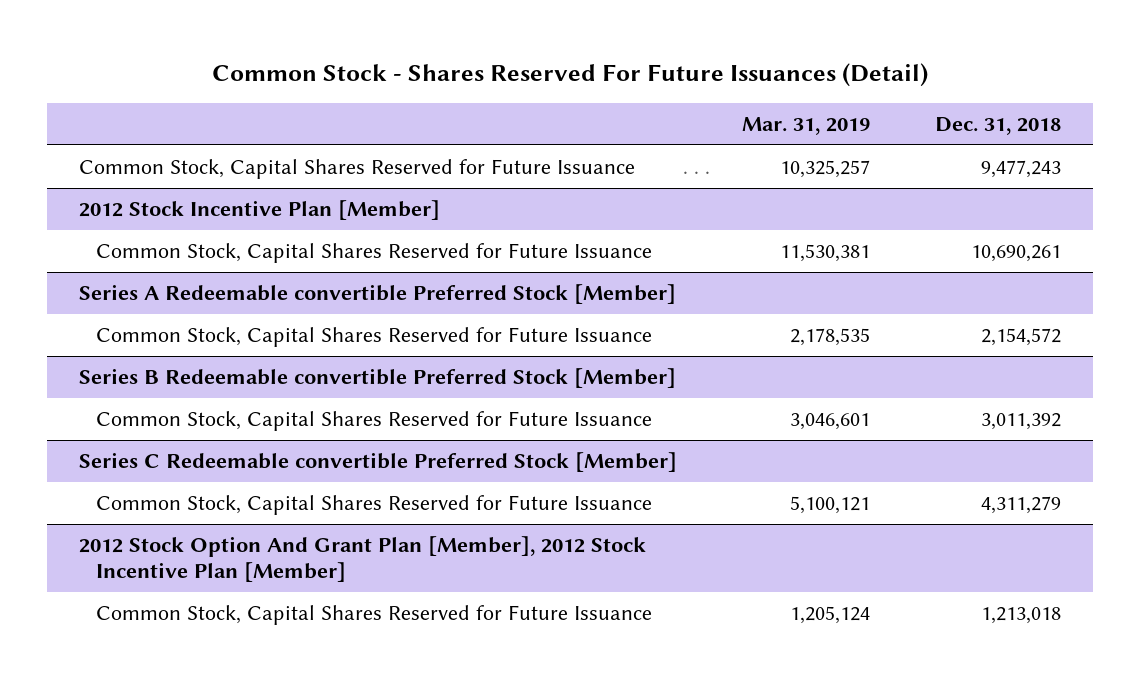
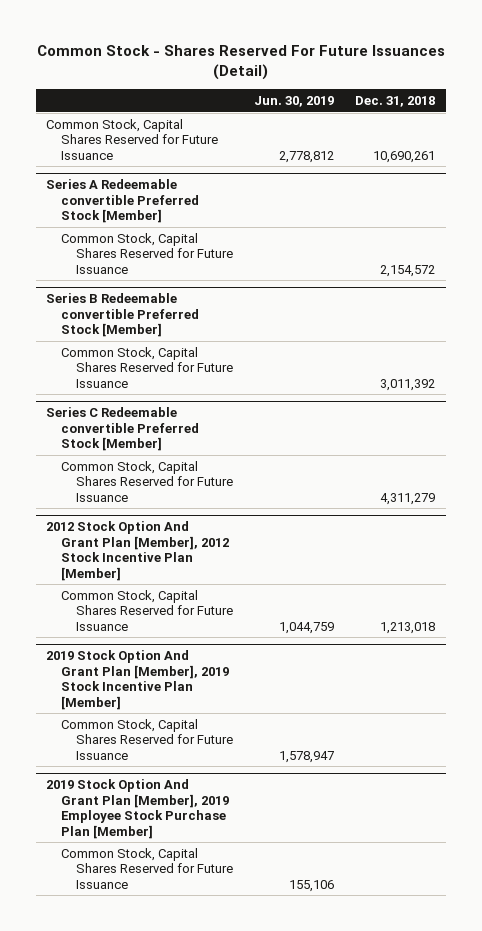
[742,116,871,135] Mar. 31, 2019 -> none
none -> [254,96,335,108] Jun. 30, 2019
[79,159,636,180] Common Stock, Capital Shares Reserved for Future Issuance -> none
[79,200,441,221] 2012 Stock Incentive Plan [Member] -> none
none -> [46,650,230,710] 2019 Stock Option And Grant Plan [Member], 2019 Stock Incentive Plan [Member]
none -> [61,718,234,760] Common Stock, Capital Shares Reserved for Future Issuance
none -> [46,779,230,839] 2019 Stock Option And Grant Plan [Member], 2019 Employee Stock Purchase Plan [Member]
none -> [61,847,234,889] Common Stock, Capital Shares Reserved for Future Issuance

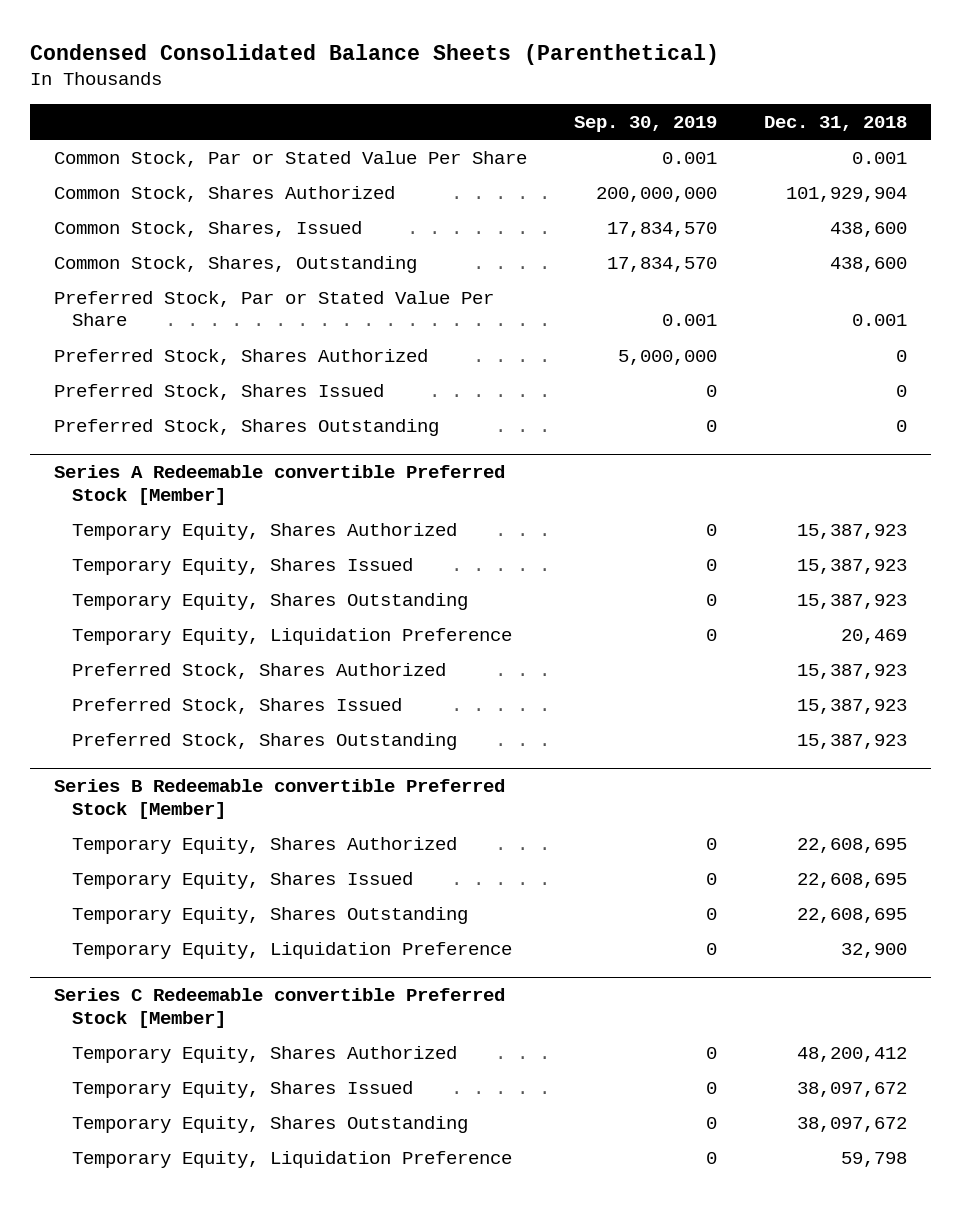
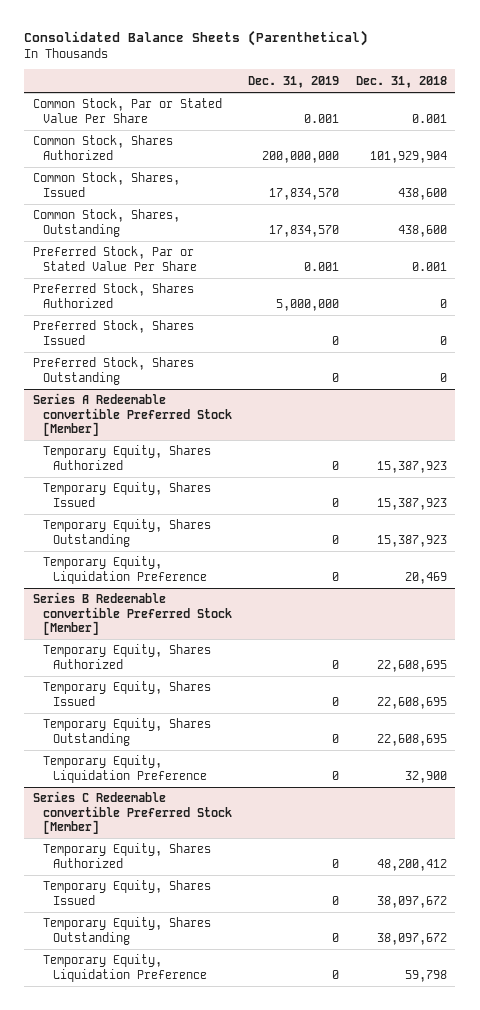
[30,43,720,65] Condensed Consolidated Balance Sheets (Parenthetical) -> [24,30,369,47] Consolidated Balance Sheets (Parenthetical)
[574,115,718,132] Sep. 30, 2019 -> none
none -> [248,75,340,88] Dec. 31, 2019
[72,662,447,679] Preferred Stock, Shares Authorized -> none
[72,697,403,714] Preferred Stock, Shares Issued -> none
[72,732,458,750] Preferred Stock, Shares Outstanding -> none

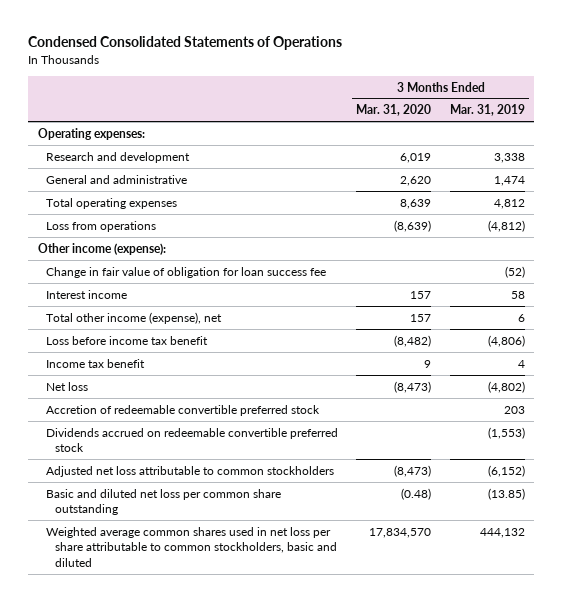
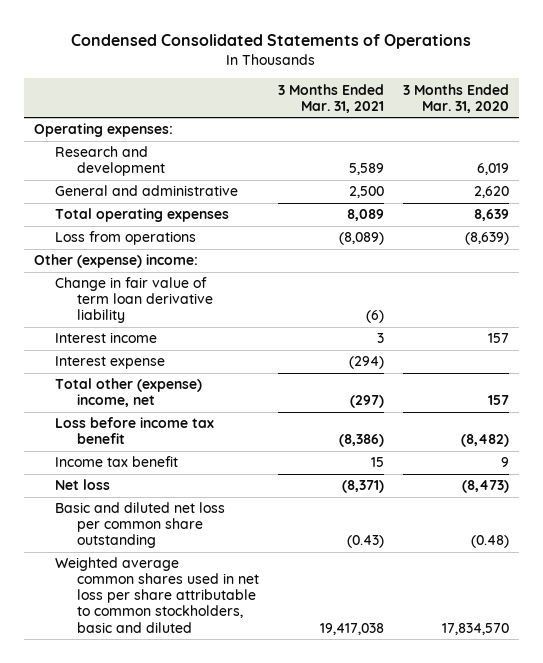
[449,104,525,117] Mar. 31, 2019 -> none
none -> [277,83,384,113] 3 Months Ended Mar. 31, 2021
[46,266,327,278] Change in fair value of obligation for loan success fee -> none
[37,242,166,255] Other income (expense): -> [33,254,198,269] Other (expense) income:
none -> [55,277,213,324] Change in fair value of term loan derivative liability
none -> [55,356,166,370] Interest expense
[46,311,223,324] Total other income (expense), net -> [55,378,203,408] Total other (expense) income, net
[46,404,321,416] Accretion of redeemable convertible preferred stock -> none
[46,427,339,453] Dividends accrued on redeemable convertible preferred stock -> none
[46,465,335,477] Adjusted net loss attributable to common stockholders -> none

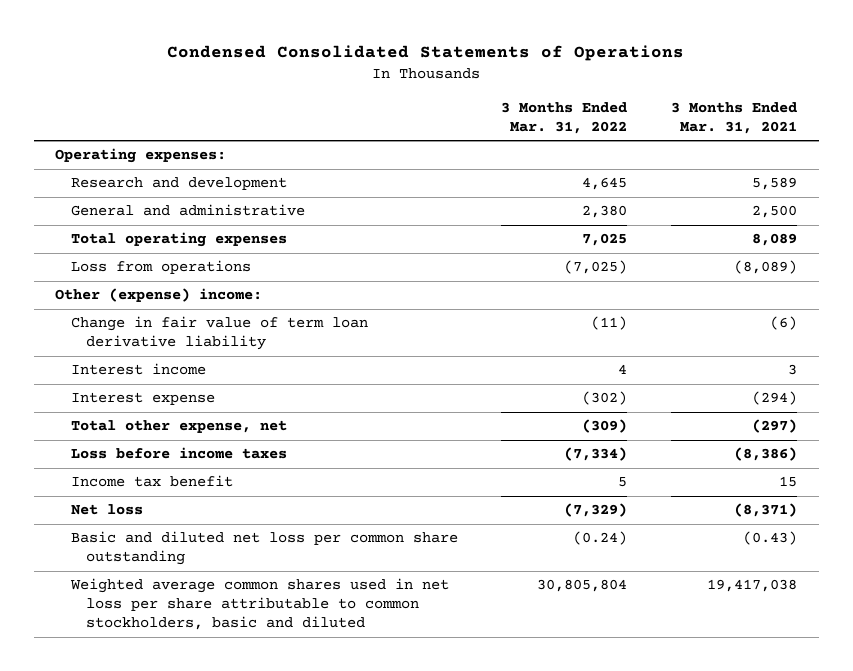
[403,83,510,113] 3 Months Ended Mar. 31, 2020 -> none
none -> [501,101,628,134] 3 Months Ended Mar. 31, 2022
[55,378,203,408] Total other (expense) income, net -> [70,420,287,434] Total other expense, net
[55,417,215,445] Loss before income tax benefit -> [70,447,287,460] Loss before income taxes

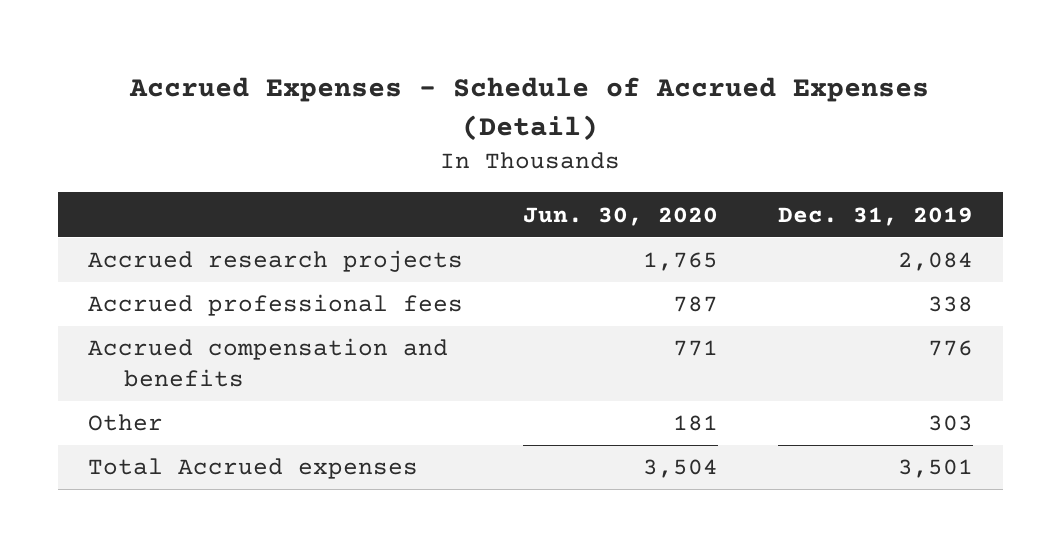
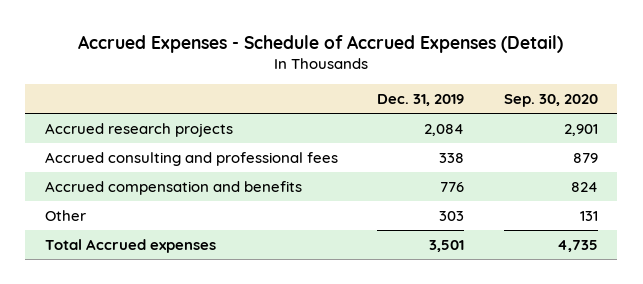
[522,206,718,226] Jun. 30, 2020 -> none
none -> [503,94,598,108] Sep. 30, 2020
[88,294,464,317] Accrued professional fees -> [45,151,339,166] Accrued consulting and professional fees

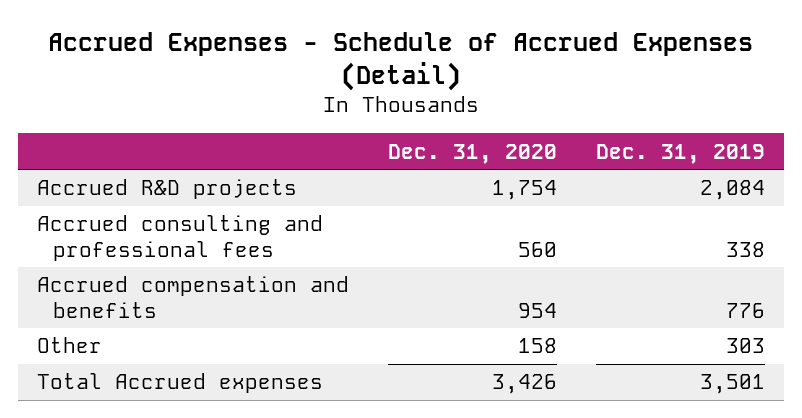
[503,94,598,108] Sep. 30, 2020 -> none
none -> [387,143,557,164] Dec. 31, 2020
[45,122,234,137] Accrued research projects -> [37,179,298,200] Accrued R&D projects

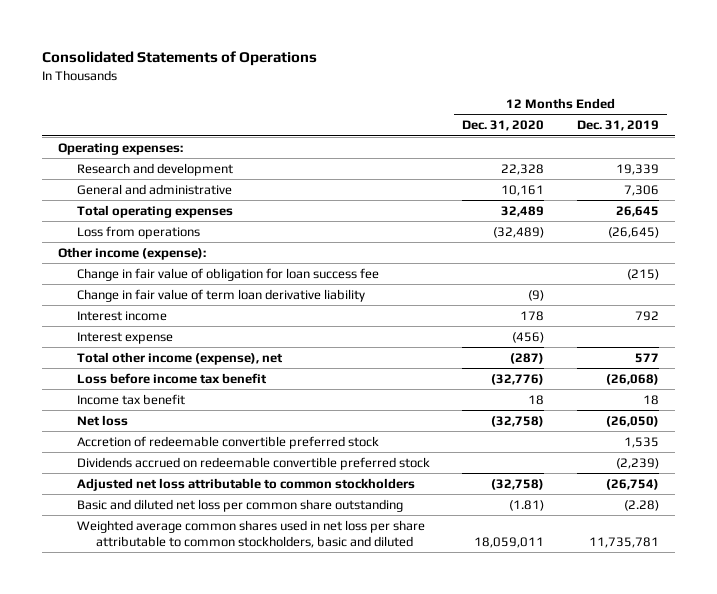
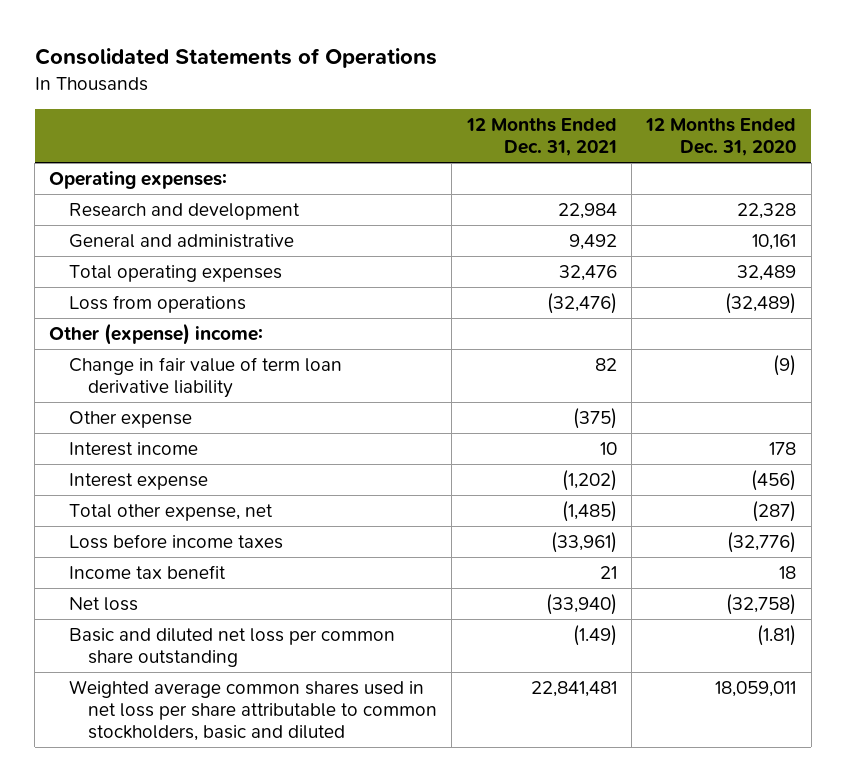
[576,120,659,132] Dec. 31, 2019 -> none
none -> [465,117,617,156] 12 Months Ended Dec. 31, 2021
[77,267,380,281] Change in fair value of obligation for loan success fee -> none
[58,246,207,260] Other income (expense): -> [49,323,264,346] Other (expense) income:
none -> [68,411,192,429] Other expense
[77,351,284,365] Total other income (expense), net -> [68,504,273,522] Total other expense, net
[77,372,268,384] Loss before income tax benefit -> [68,534,283,550] Loss before income taxes
[77,435,380,449] Accretion of redeemable convertible preferred stock -> none
[77,456,431,470] Dividends accrued on redeemable convertible preferred stock -> none
[77,477,416,491] Adjusted net loss attributable to common stockholders -> none

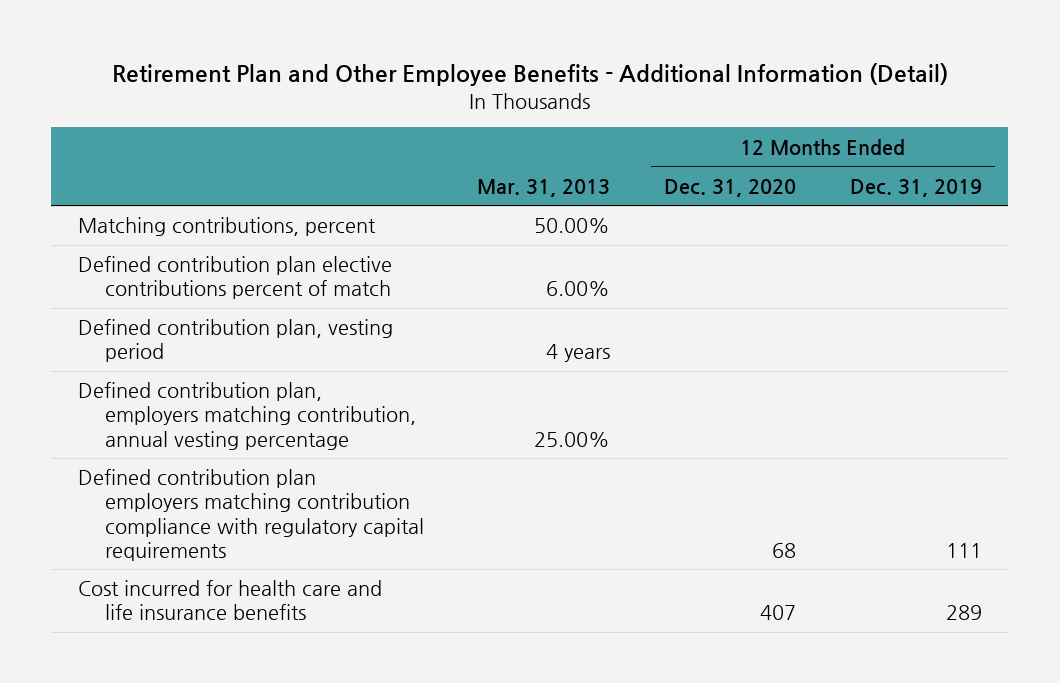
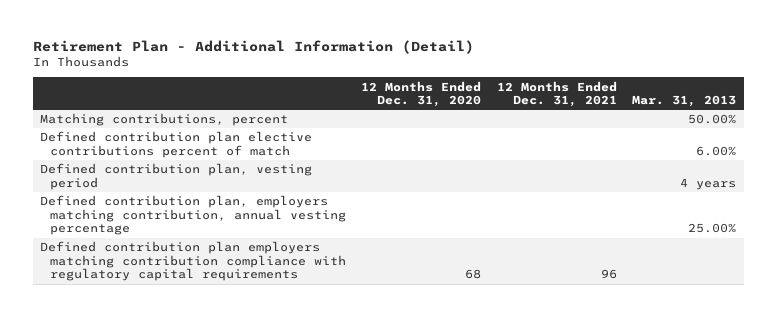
[111,63,948,87] Retirement Plan and Other Employee Benefits - Additional Information (Detail) -> [32,39,474,54] Retirement Plan - Additional Information (Detail)
[849,178,982,197] Dec. 31, 2019 -> none
none -> [496,80,617,108] 12 Months Ended Dec. 31, 2021
[77,580,382,621] Cost incurred for health care and life insurance benefits -> none

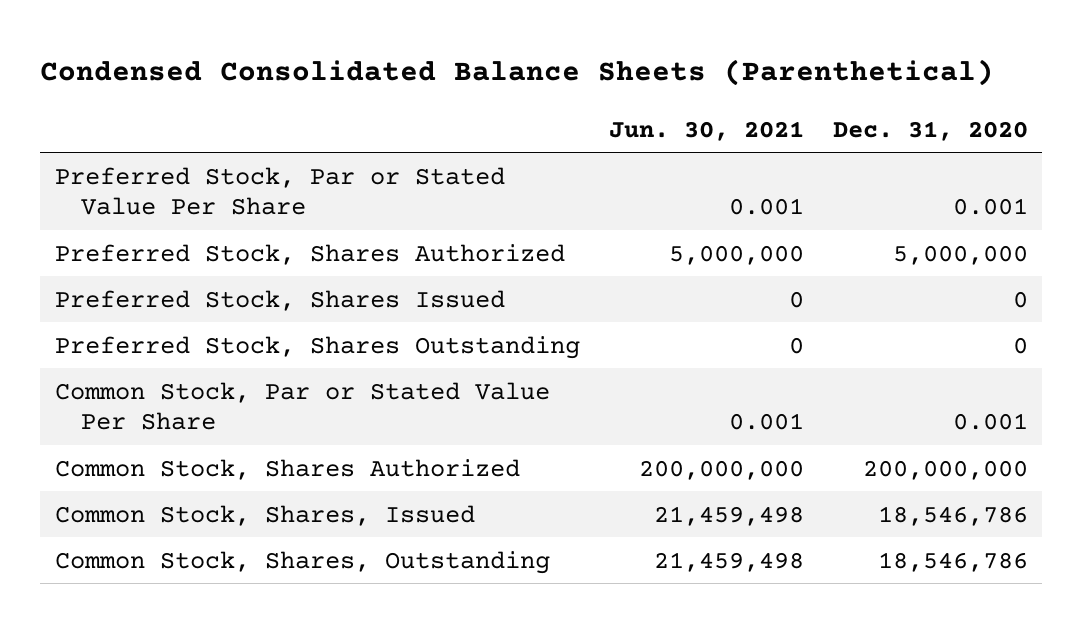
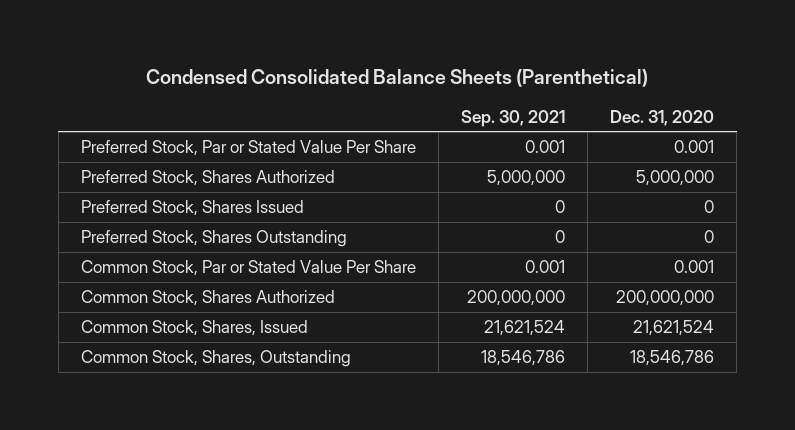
[608,120,804,141] Jun. 30, 2021 -> none
none -> [460,109,565,127] Sep. 30, 2021
[877,505,1028,526] 18,546,786 -> [633,320,715,337] 21,621,524

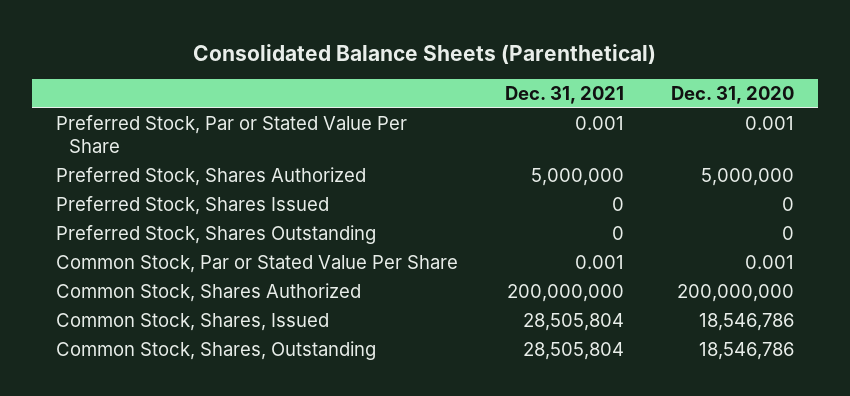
[146,69,649,88] Condensed Consolidated Balance Sheets (Parenthetical) -> [192,43,656,64] Consolidated Balance Sheets (Parenthetical)
[460,109,565,127] Sep. 30, 2021 -> none
none -> [504,86,624,105] Dec. 31, 2021
[633,320,715,337] 21,621,524 -> [699,313,795,332] 18,546,786

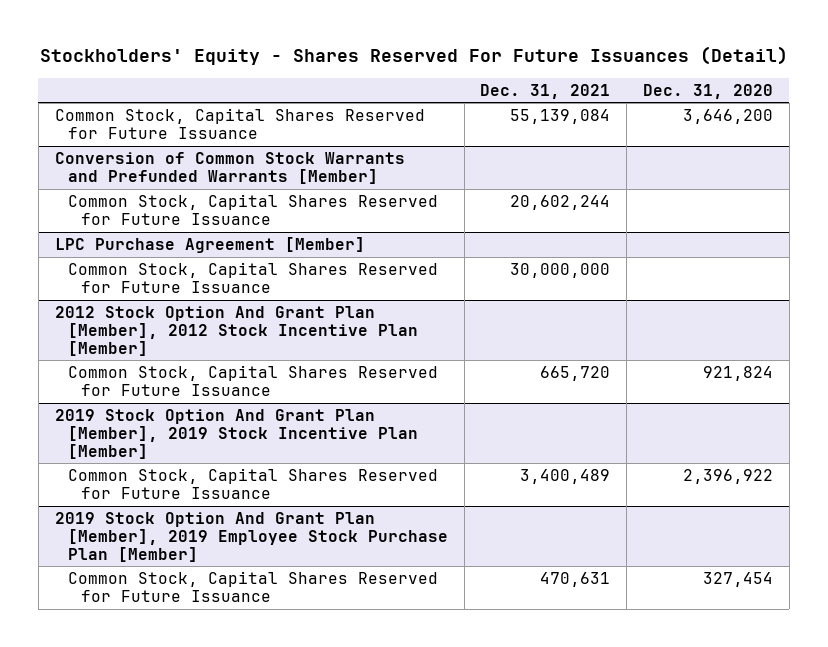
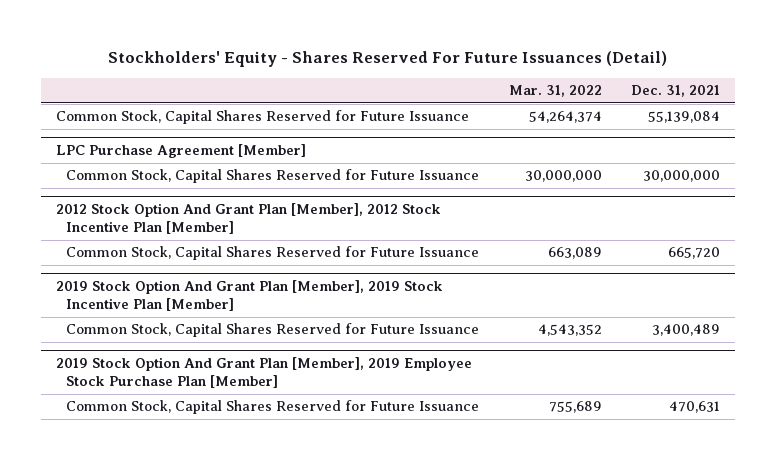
[643,83,774,99] Dec. 31, 2020 -> none
none -> [508,85,602,98] Mar. 31, 2022
[54,151,405,184] Conversion of Common Stock Warrants and Prefunded Warrants [Member] -> none
[67,193,438,225] Common Stock, Capital Shares Reserved for Future Issuance -> none

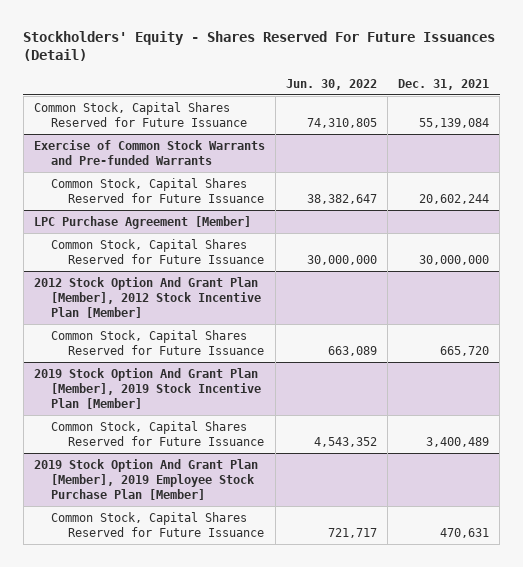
[508,85,602,98] Mar. 31, 2022 -> none
none -> [286,78,378,90] Jun. 30, 2022
none -> [34,139,266,165] Exercise of Common Stock Warrants and Pre-funded Warrants
none -> [50,177,264,203] Common Stock, Capital Shares Reserved for Future Issuance

